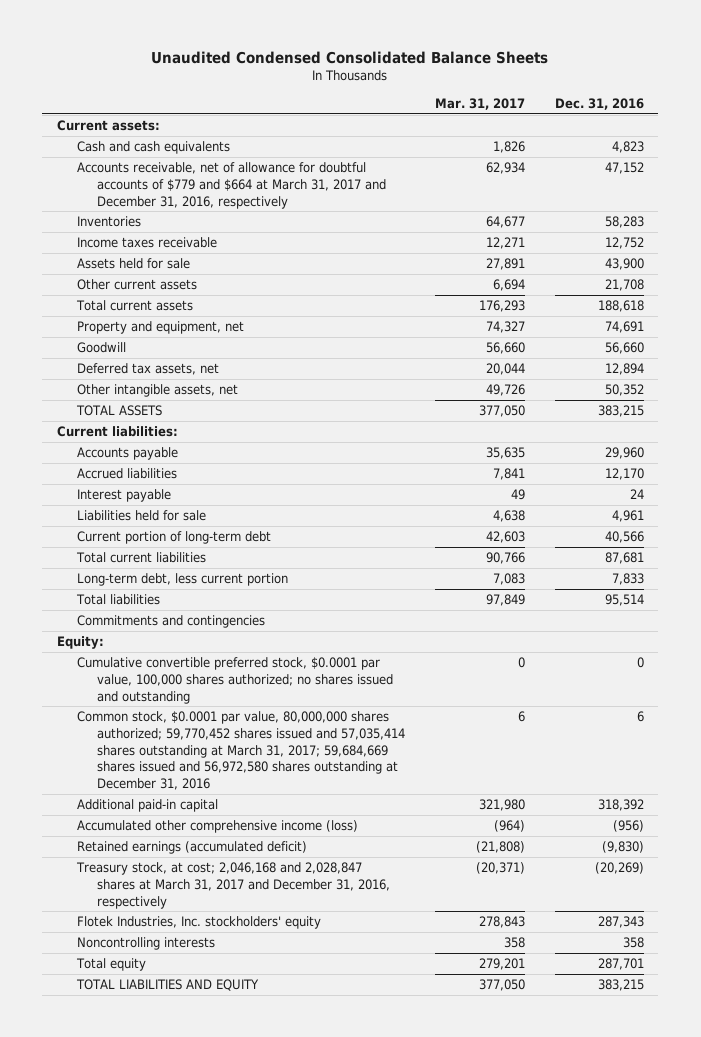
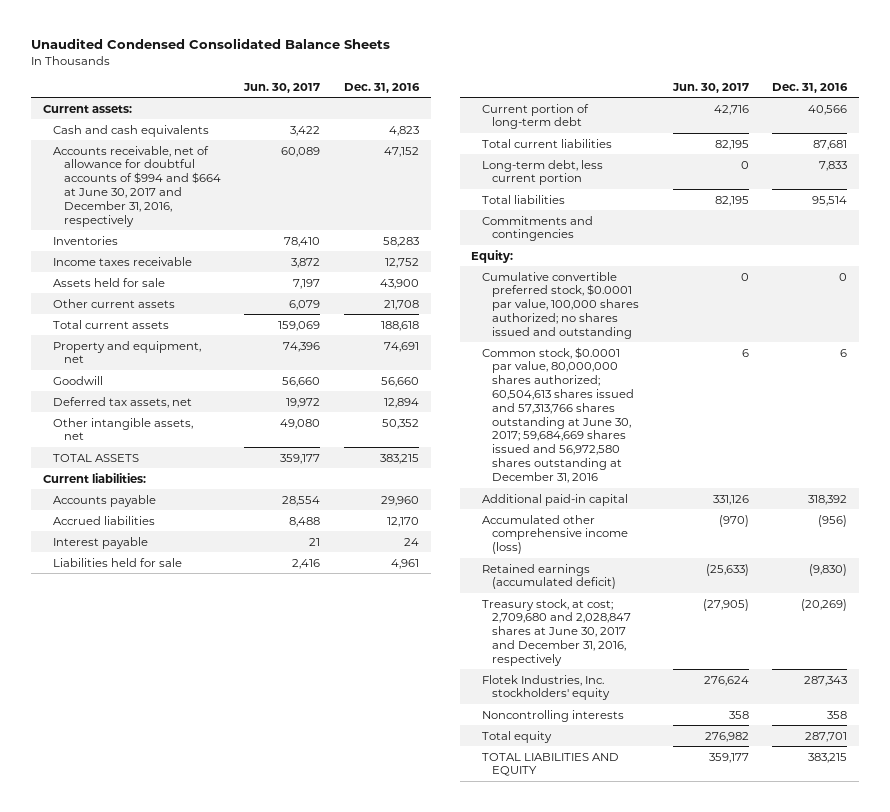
[434,97,525,110] Mar. 31, 2017 -> none
none -> [243,82,321,93] Jun. 30, 2017
[77,162,387,209] Accounts receivable, net of allowance for doubtful accounts of $779 and $664 at March 31, 2017 and December 31, 2016, respectively -> [53,145,221,227] Accounts receivable, net of allowance for doubtful accounts of $994 and $664 at June 30, 2017 and December 31, 2016, respectively
[77,711,406,791] Common stock, $0.0001 par value, 80,000,000 shares authorized; 59,770,452 shares issued and 57,035,414 shares outstanding at March 31, 2017; 59,684,669 shares issued and 56,972,580 shares outstanding at December 31, 2016 -> [481,346,634,483] Common stock, $0.0001 par value, 80,000,000 shares authorized; 60,504,613 shares issued and 57,313,766 shares outstanding at June 30, 2017; 59,684,669 shares issued and 56,972,580 shares outstanding at December 31, 2016
[76,862,391,909] Treasury stock, at cost; 2,046,168 and 2,028,847 shares at March 31, 2017 and December 31, 2016, respectively -> [481,598,631,666] Treasury stock, at cost; 2,709,680 and 2,028,847 shares at June 30, 2017 and December 31, 2016, respectively

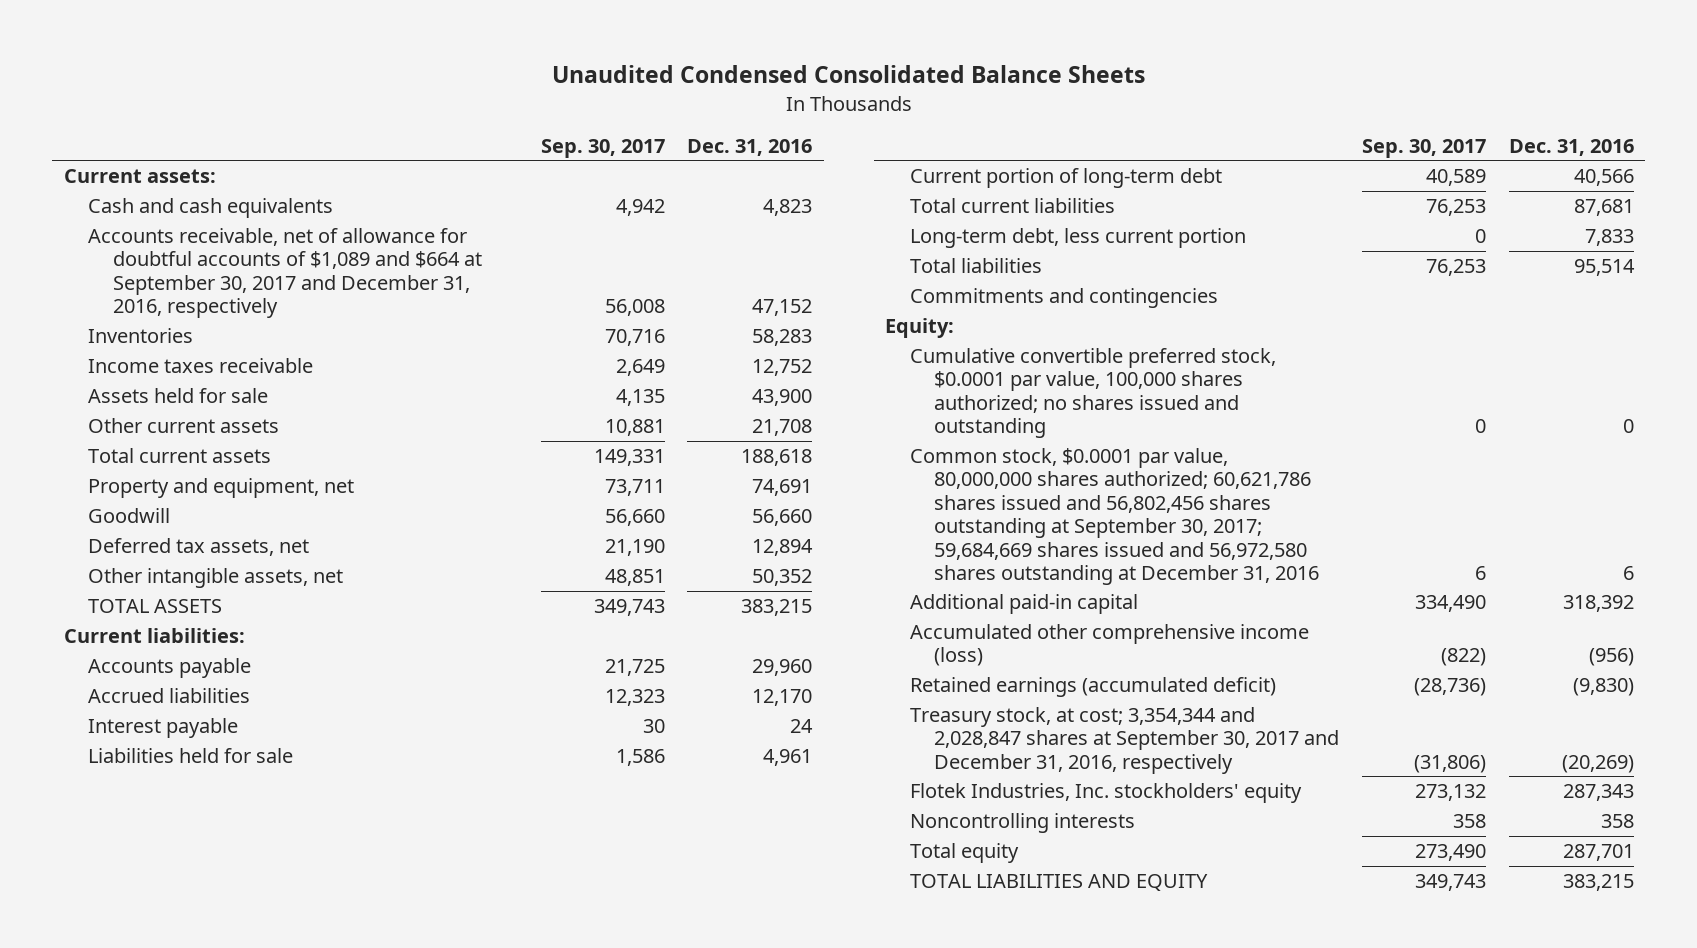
[243,82,321,93] Jun. 30, 2017 -> none
none -> [540,138,665,158] Sep. 30, 2017
[53,145,221,227] Accounts receivable, net of allowance for doubtful accounts of $994 and $664 at June 30, 2017 and December 31, 2016, respectively -> [88,227,482,319] Accounts receivable, net of allowance for doubtful accounts of $1,089 and $664 at September 30, 2017 and December 31, 2016, respectively
[481,346,634,483] Common stock, $0.0001 par value, 80,000,000 shares authorized; 60,504,613 shares issued and 57,313,766 shares outstanding at June 30, 2017; 59,684,669 shares issued and 56,972,580 shares outstanding at December 31, 2016 -> [909,447,1320,585] Common stock, $0.0001 par value, 80,000,000 shares authorized; 60,621,786 shares issued and 56,802,456 shares outstanding at September 30, 2017; 59,684,669 shares issued and 56,972,580 shares outstanding at December 31, 2016
[481,598,631,666] Treasury stock, at cost; 2,709,680 and 2,028,847 shares at June 30, 2017 and December 31, 2016, respectively -> [909,706,1340,774] Treasury stock, at cost; 3,354,344 and 2,028,847 shares at September 30, 2017 and December 31, 2016, respectively

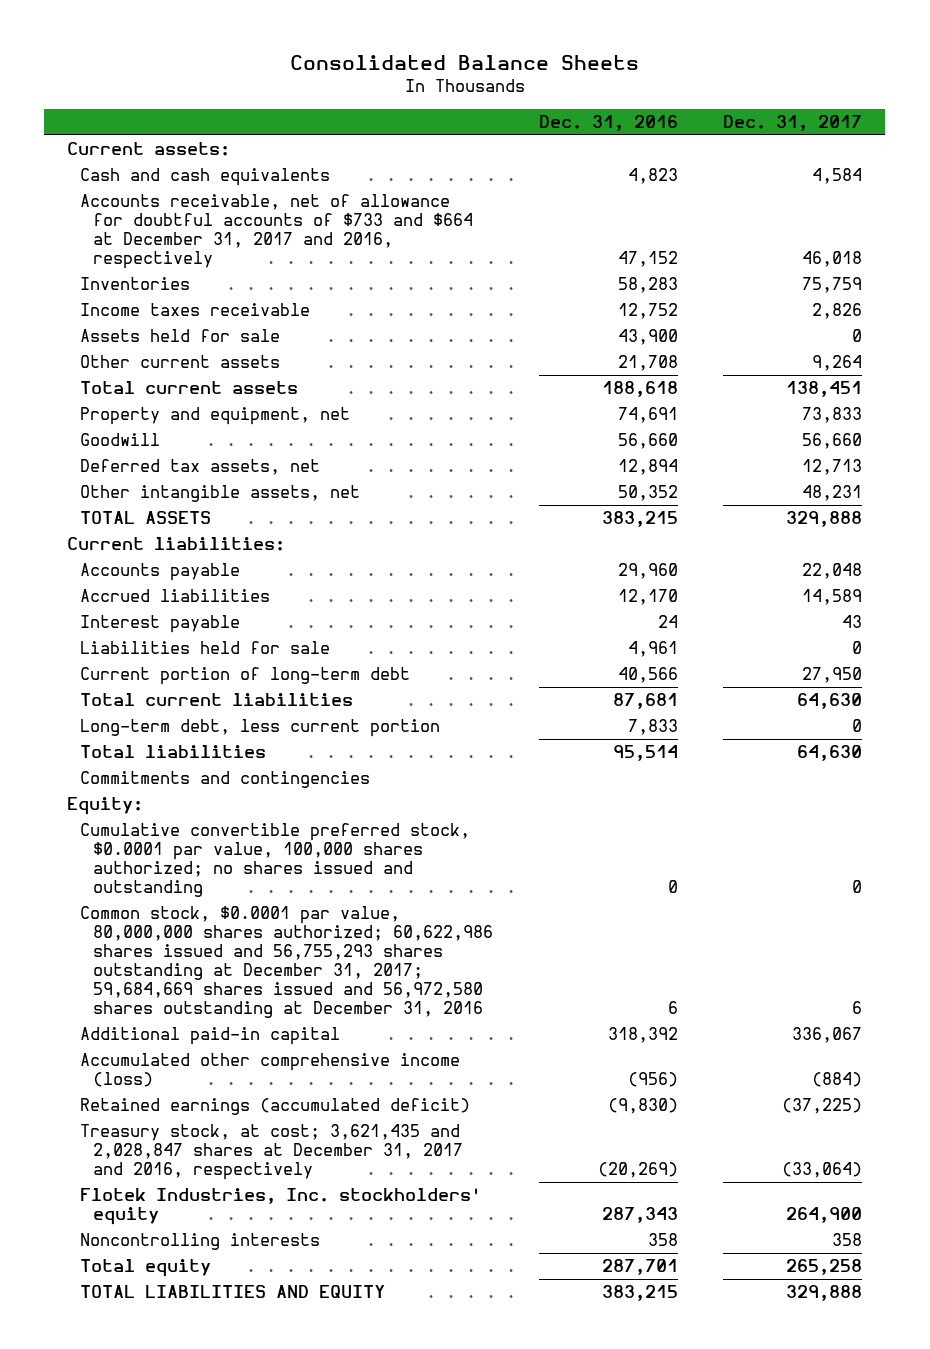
[551,65,1145,84] Unaudited Condensed Consolidated Balance Sheets -> [289,54,639,70] Consolidated Balance Sheets
[540,138,665,158] Sep. 30, 2017 -> none
none -> [723,114,863,131] Dec. 31, 2017
[88,227,482,319] Accounts receivable, net of allowance for doubtful accounts of $1,089 and $664 at September 30, 2017 and December 31, 2016, respectively -> [80,194,474,270] Accounts receivable, net of allowance for doubtful accounts of $733 and $664 at December 31, 2017 and 2016, respectively
[909,447,1320,585] Common stock, $0.0001 par value, 80,000,000 shares authorized; 60,621,786 shares issued and 56,802,456 shares outstanding at September 30, 2017; 59,684,669 shares issued and 56,972,580 shares outstanding at December 31, 2016 -> [80,906,494,1019] Common stock, $0.0001 par value, 80,000,000 shares authorized; 60,622,986 shares issued and 56,755,293 shares outstanding at December 31, 2017; 59,684,669 shares issued and 56,972,580 shares outstanding at December 31, 2016
[909,706,1340,774] Treasury stock, at cost; 3,354,344 and 2,028,847 shares at September 30, 2017 and December 31, 2016, respectively -> [80,1124,464,1181] Treasury stock, at cost; 3,621,435 and 2,028,847 shares at December 31, 2017 and 2016, respectively

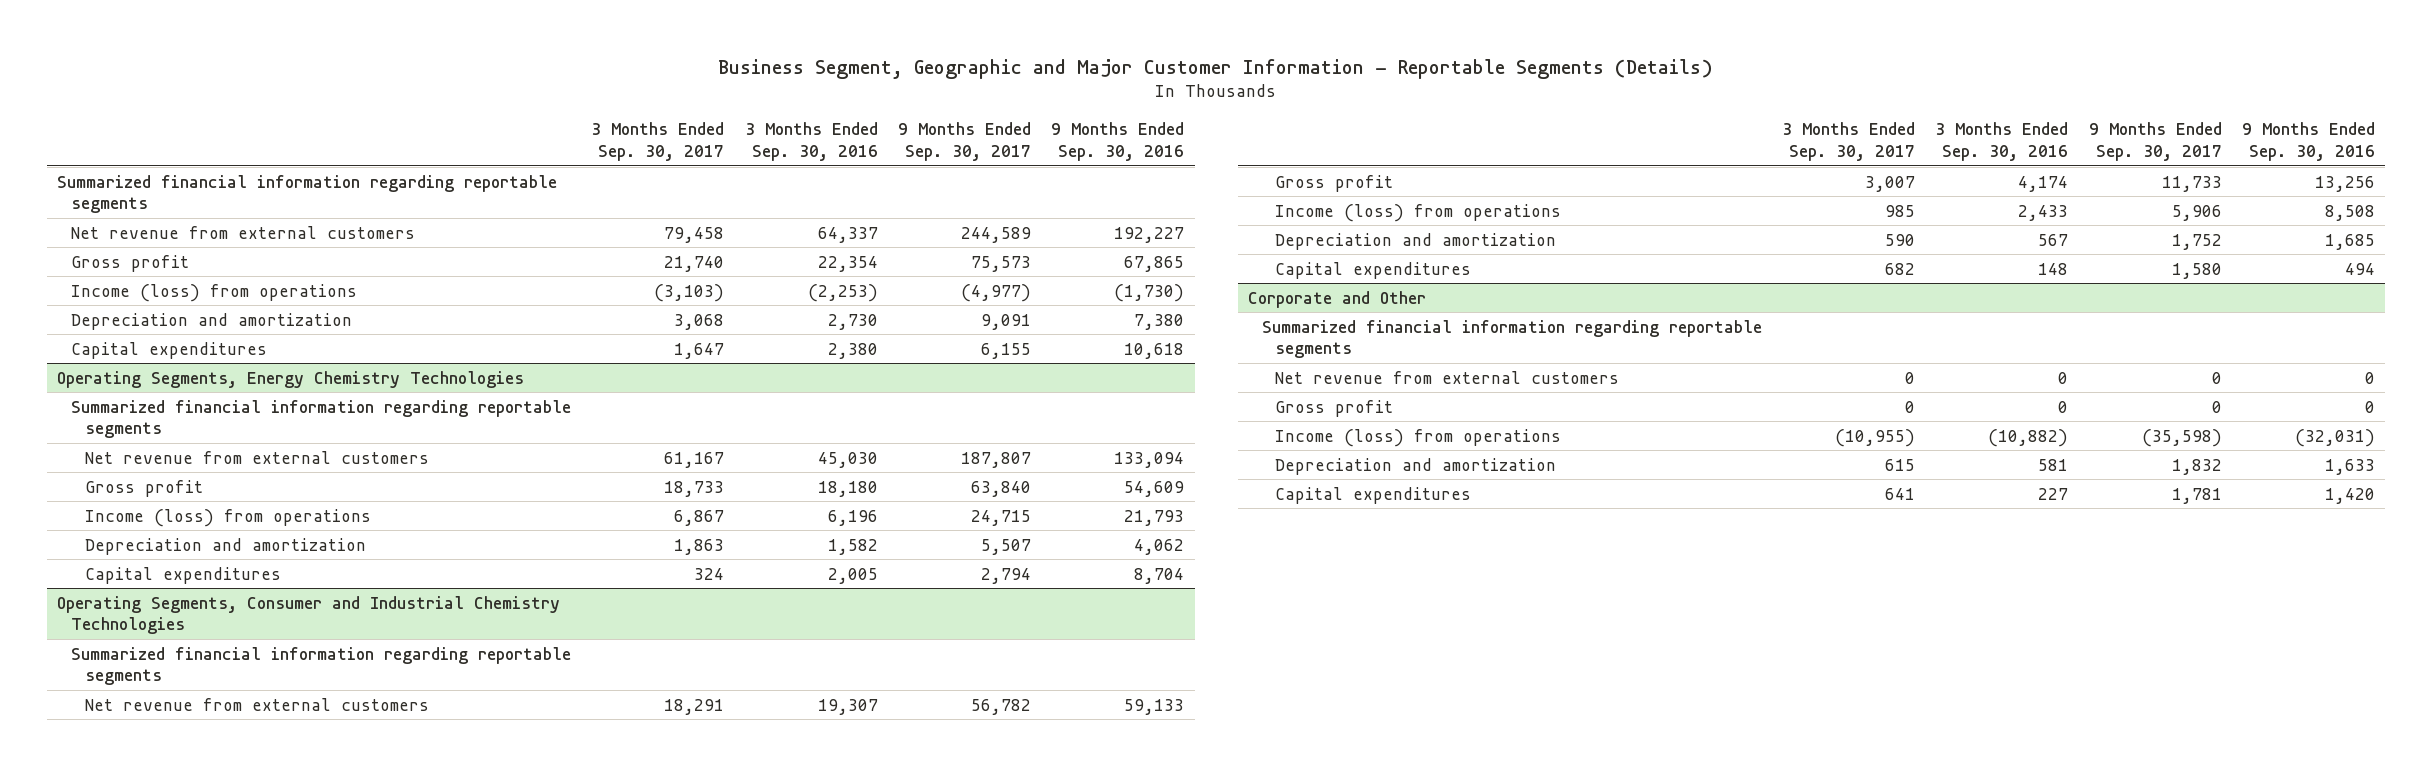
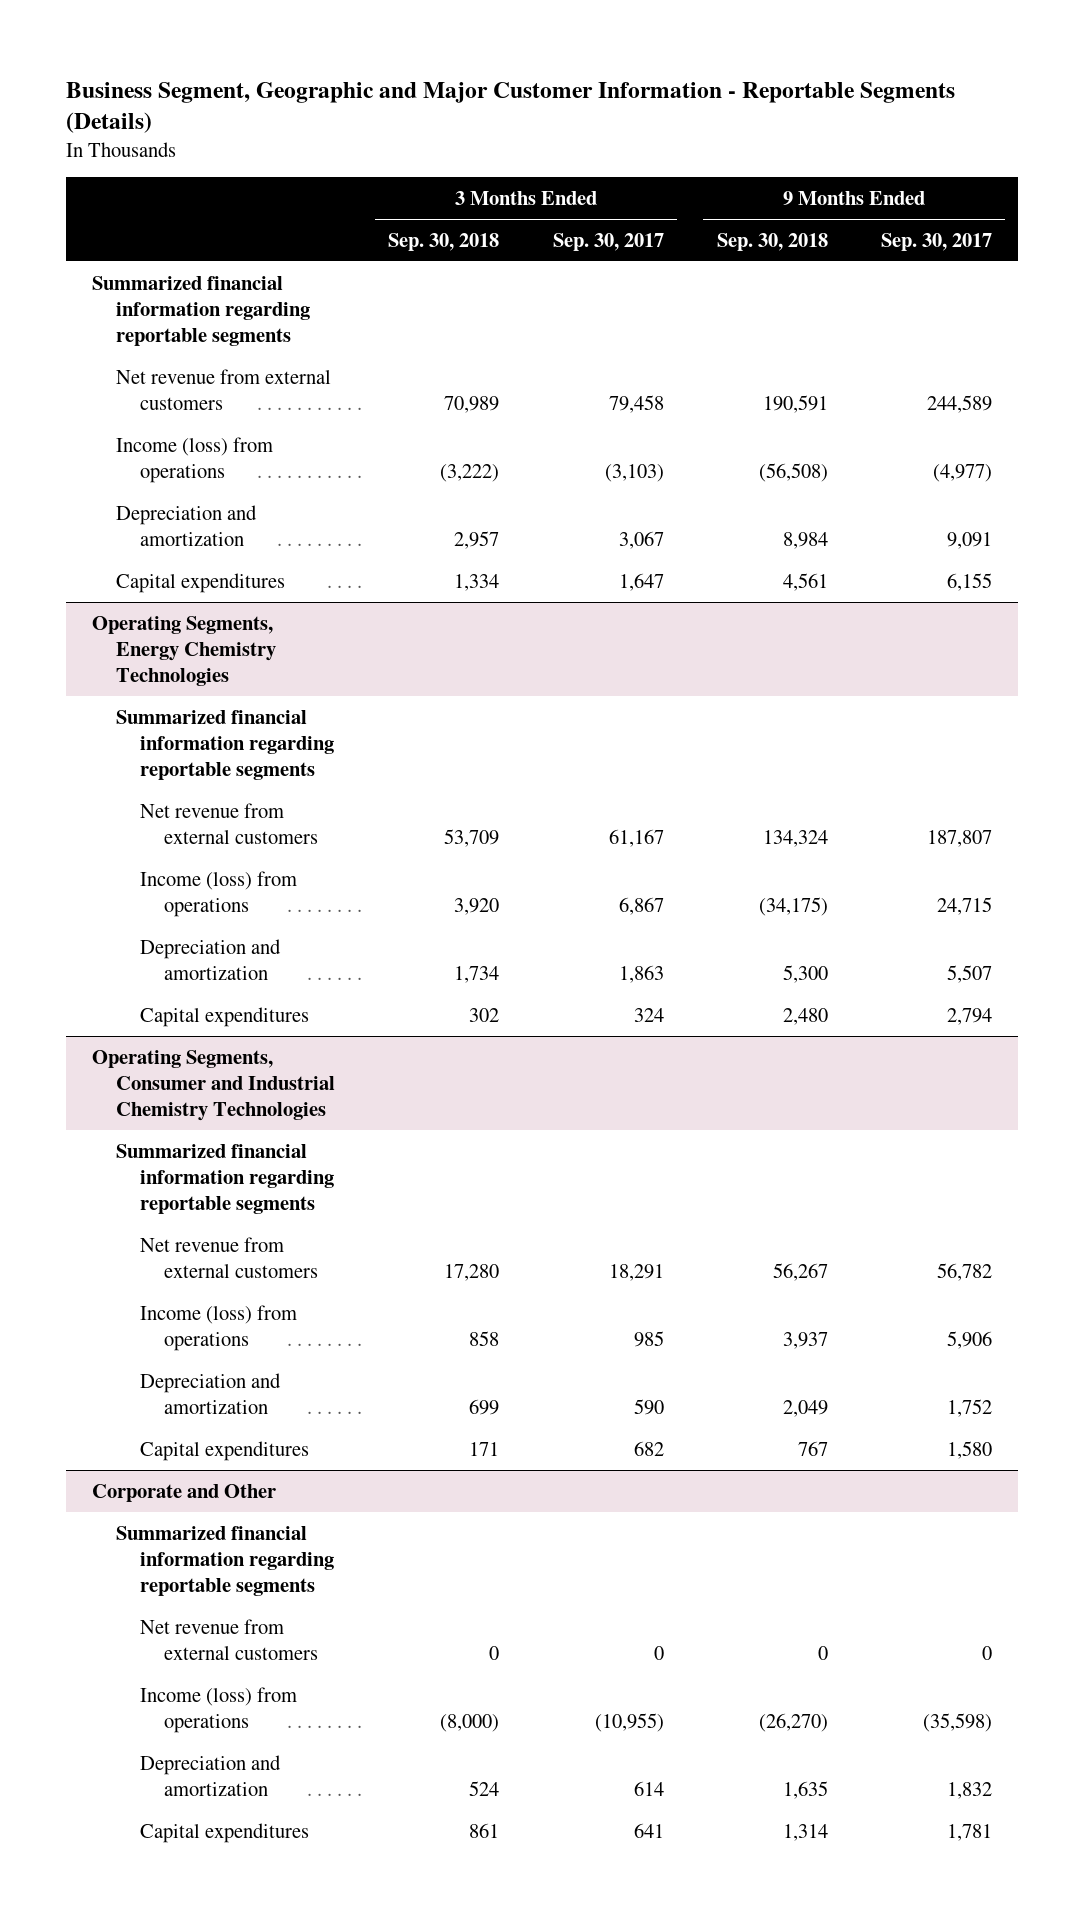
[744,122,878,161] 3 Months Ended Sep. 30, 2016 -> none
[1051,122,1185,161] 9 Months Ended Sep. 30, 2016 -> none
none -> [388,232,500,251] Sep. 30, 2018
none -> [716,232,828,251] Sep. 30, 2018
[71,254,190,272] Gross profit -> none
[674,313,725,330] 3,068 -> [618,530,664,549] 3,067
[84,479,203,497] Gross profit -> none
[1275,174,1394,192] Gross profit -> none
[1275,399,1394,417] Gross profit -> none
[1884,458,1915,471] 615 -> [633,1780,664,1796] 614

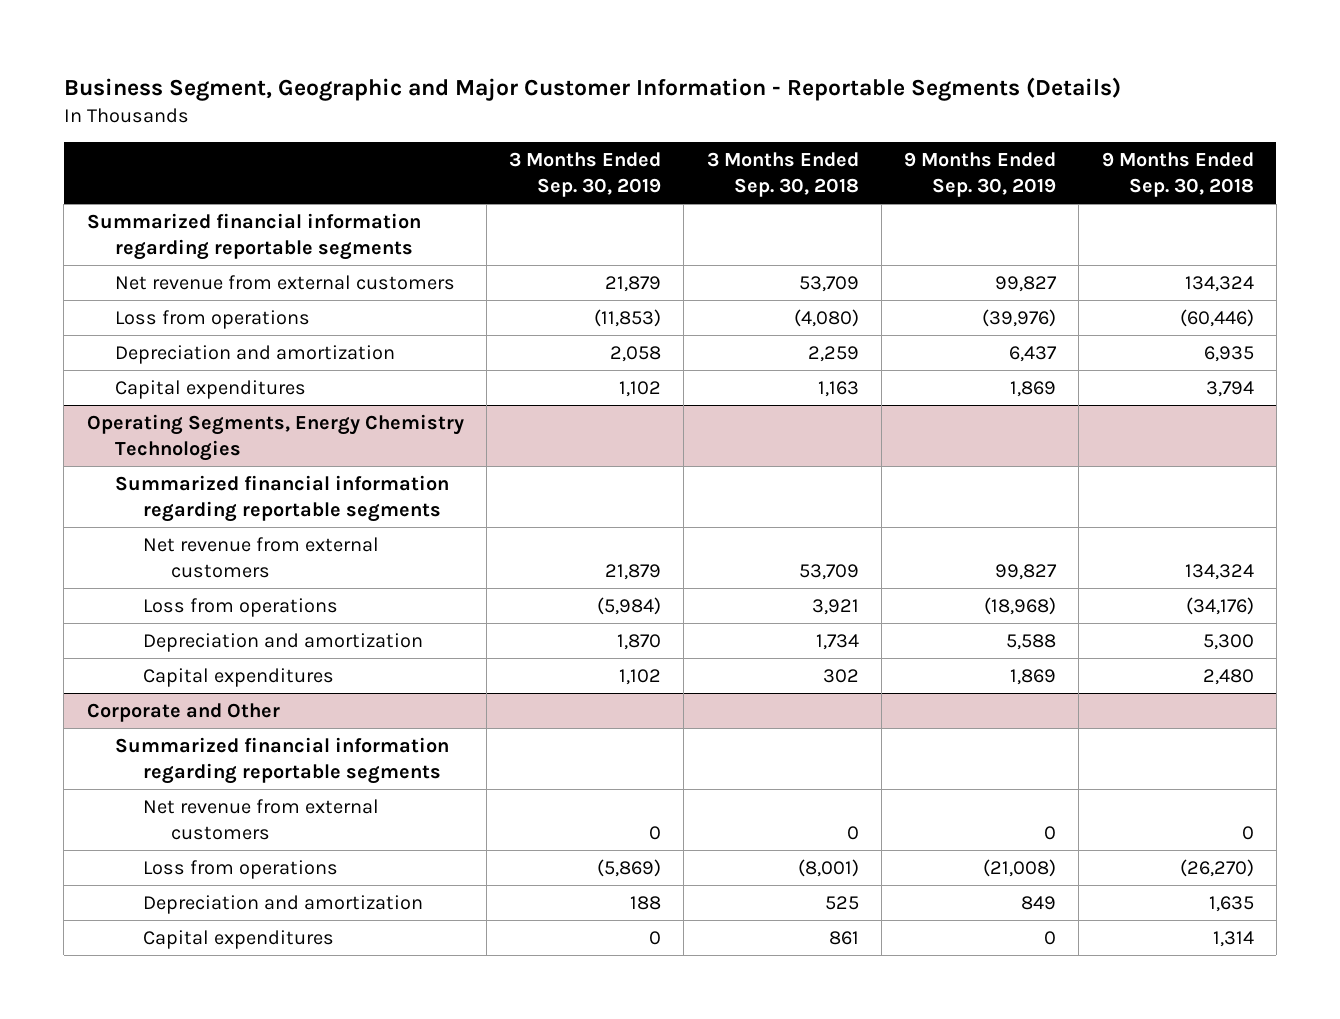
[552,232,664,251] Sep. 30, 2017 -> none
[880,232,992,251] Sep. 30, 2017 -> none
none -> [509,152,662,198] 3 Months Ended Sep. 30, 2019
none -> [904,152,1057,198] 9 Months Ended Sep. 30, 2019
[444,395,500,413] 70,989 -> [798,275,859,292] 53,709
[762,394,828,413] 190,591 -> [1184,275,1254,292] 134,324
[116,436,274,483] Income (loss) from operations -> [114,309,310,329] Loss from operations
[440,463,500,482] (3,222) -> [793,308,859,327] (4,080)
[758,462,828,482] (56,508) -> [1179,308,1254,327] (60,446)
[454,530,500,549] 2,957 -> [807,345,859,362] 2,259
[782,531,828,549] 8,984 -> [1203,345,1254,362] 6,935
[454,573,500,591] 1,334 -> [817,380,859,397] 1,163
[782,572,828,591] 4,561 -> [1205,380,1254,397] 3,794
[140,870,298,917] Income (loss) from operations -> [142,597,338,617] Loss from operations
[454,897,500,915] 3,920 -> [811,598,859,615] 3,921
[758,896,828,916] (34,175) -> [1185,596,1254,615] (34,176)
[92,1049,336,1122] Operating Segments, Consumer and Industrial Chemistry Technologies -> none
[116,1143,335,1215] Summarized financial information regarding reportable segments -> none
[140,1236,318,1278] Net revenue from external customers -> none
[140,1304,298,1351] Income (loss) from operations -> none
[140,1372,282,1414] Depreciation and amortization -> none
[140,1440,310,1461] Capital expenditures -> none
[140,1686,298,1733] Income (loss) from operations -> [142,859,338,879] Loss from operations
[440,1713,500,1732] (8,000) -> [797,858,859,877] (8,001)
[469,1780,500,1796] 524 -> [824,895,859,910] 525

